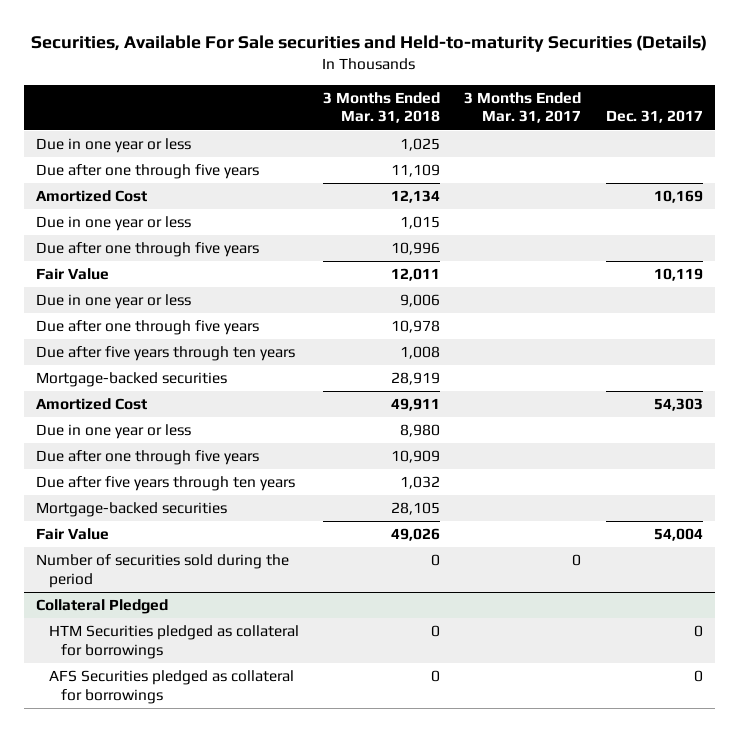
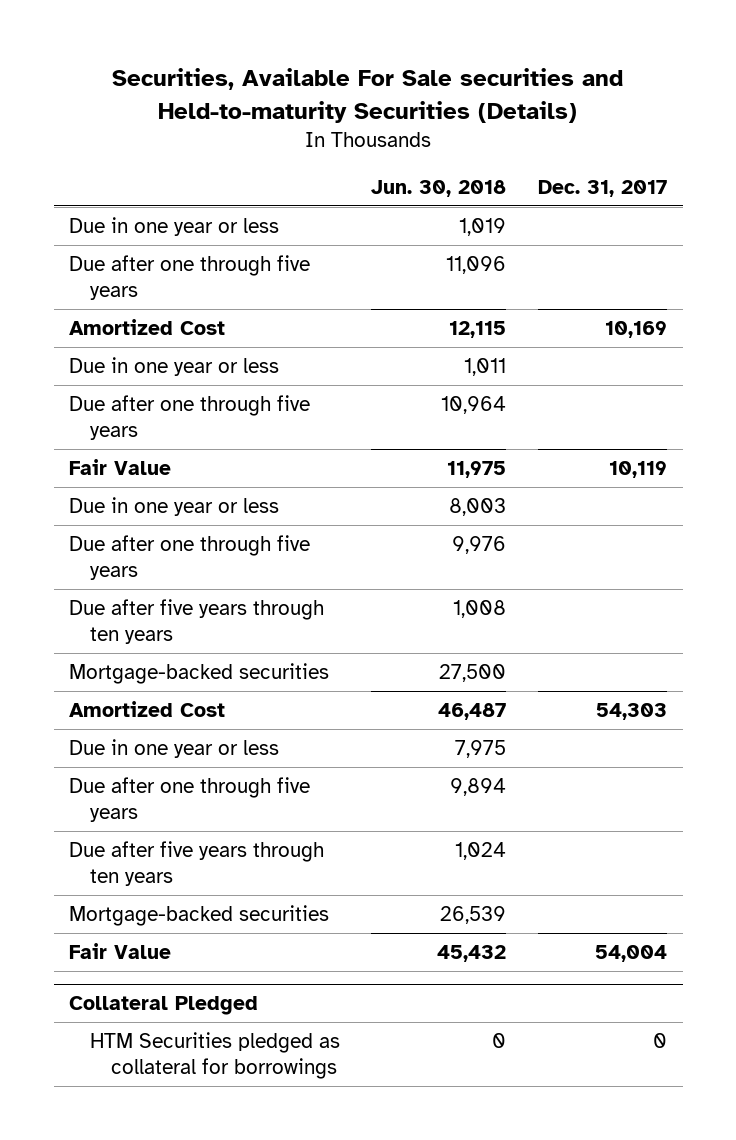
[322,92,440,124] 3 Months Ended Mar. 31, 2018 -> none
[464,92,582,124] 3 Months Ended Mar. 31, 2017 -> none
none -> [371,179,507,197] Jun. 30, 2018
[36,554,290,588] Number of securities sold during the period -> none
[48,670,294,704] AFS Securities pledged as collateral for borrowings -> none

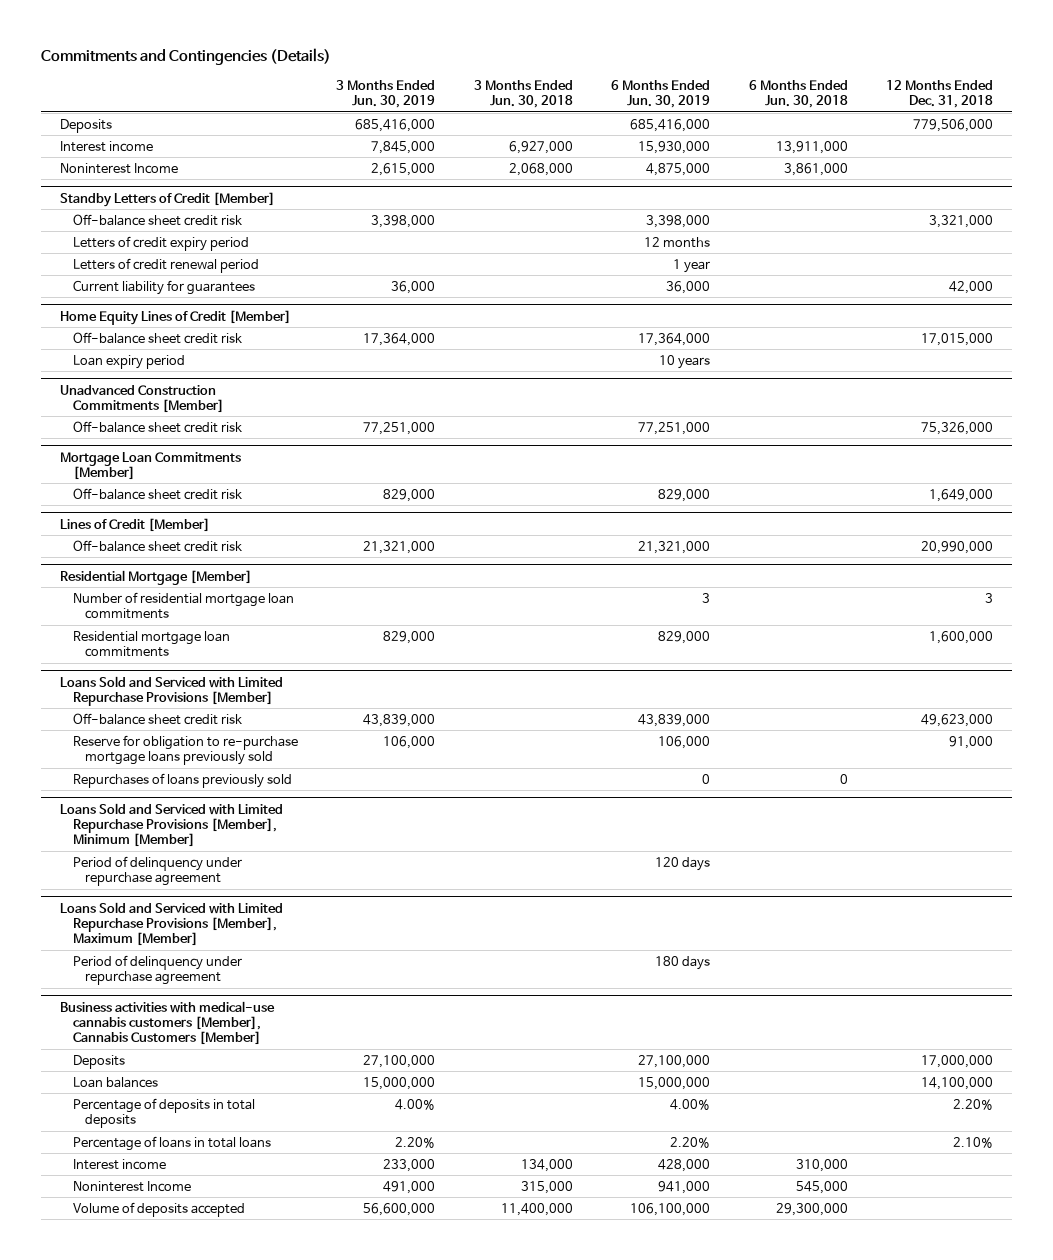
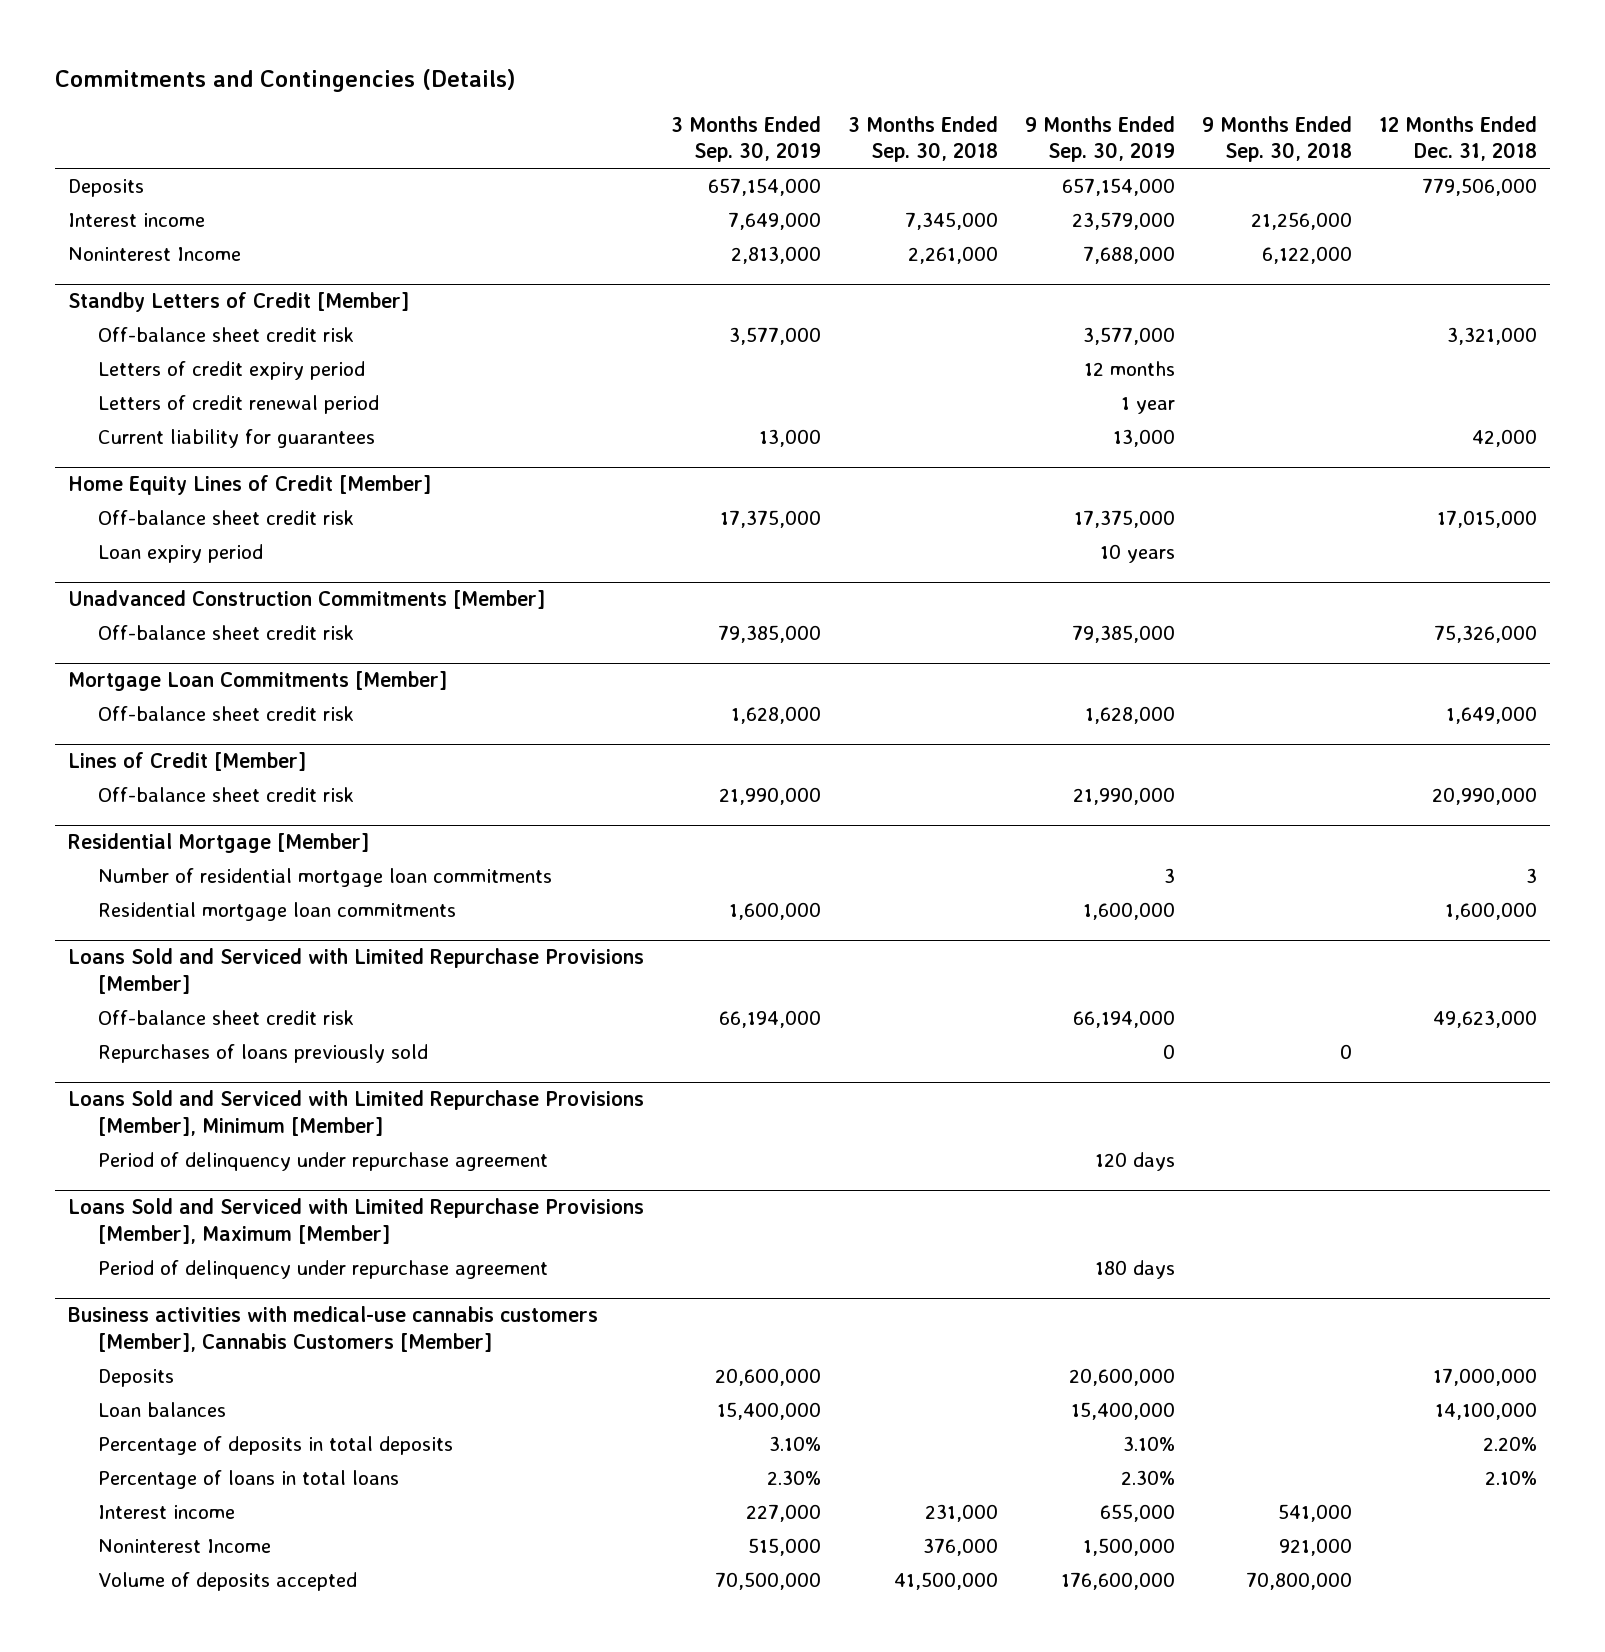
[336,79,436,109] 3 Months Ended Jun. 30, 2019 -> none
[473,79,573,109] 3 Months Ended Jun. 30, 2018 -> none
[611,79,711,109] 6 Months Ended Jun. 30, 2019 -> none
[748,79,848,109] 6 Months Ended Jun. 30, 2018 -> none
none -> [670,115,821,163] 3 Months Ended Sep. 30, 2019
none -> [847,115,998,163] 3 Months Ended Sep. 30, 2018
none -> [1024,115,1175,163] 9 Months Ended Sep. 30, 2019
none -> [1201,115,1352,163] 9 Months Ended Sep. 30, 2018
[72,734,298,766] Reserve for obligation to re-purchase mortgage loans previously sold -> none

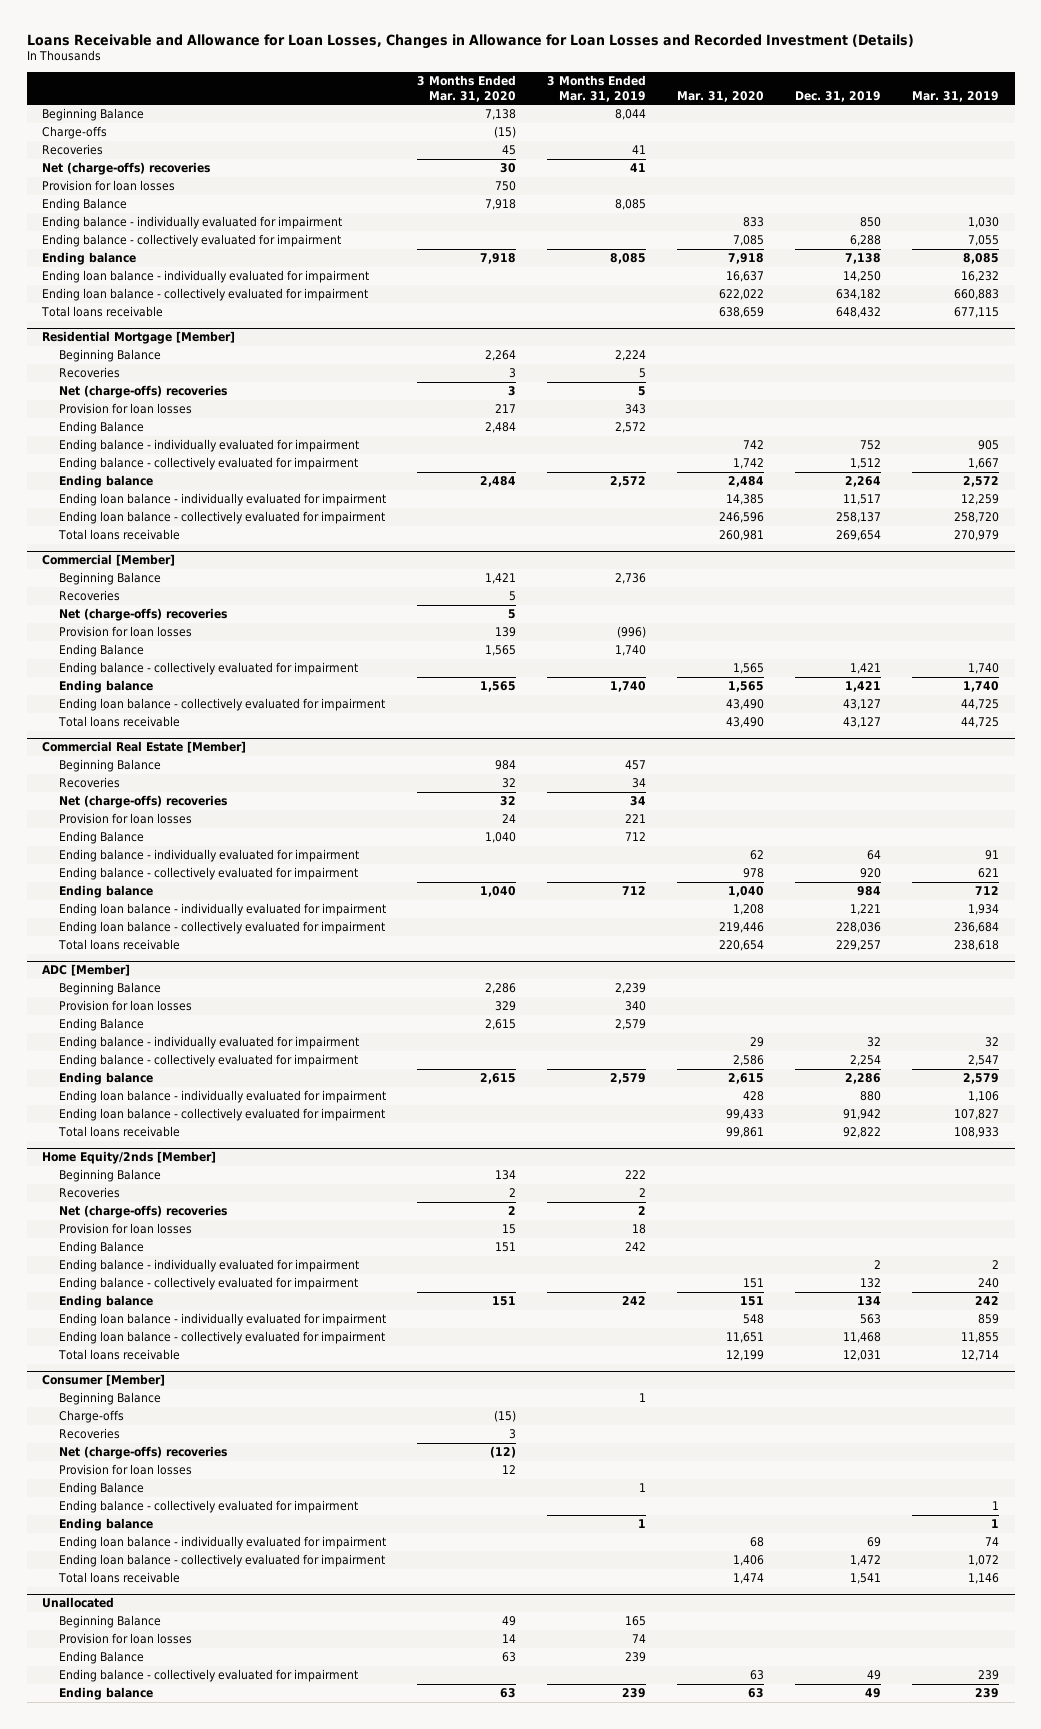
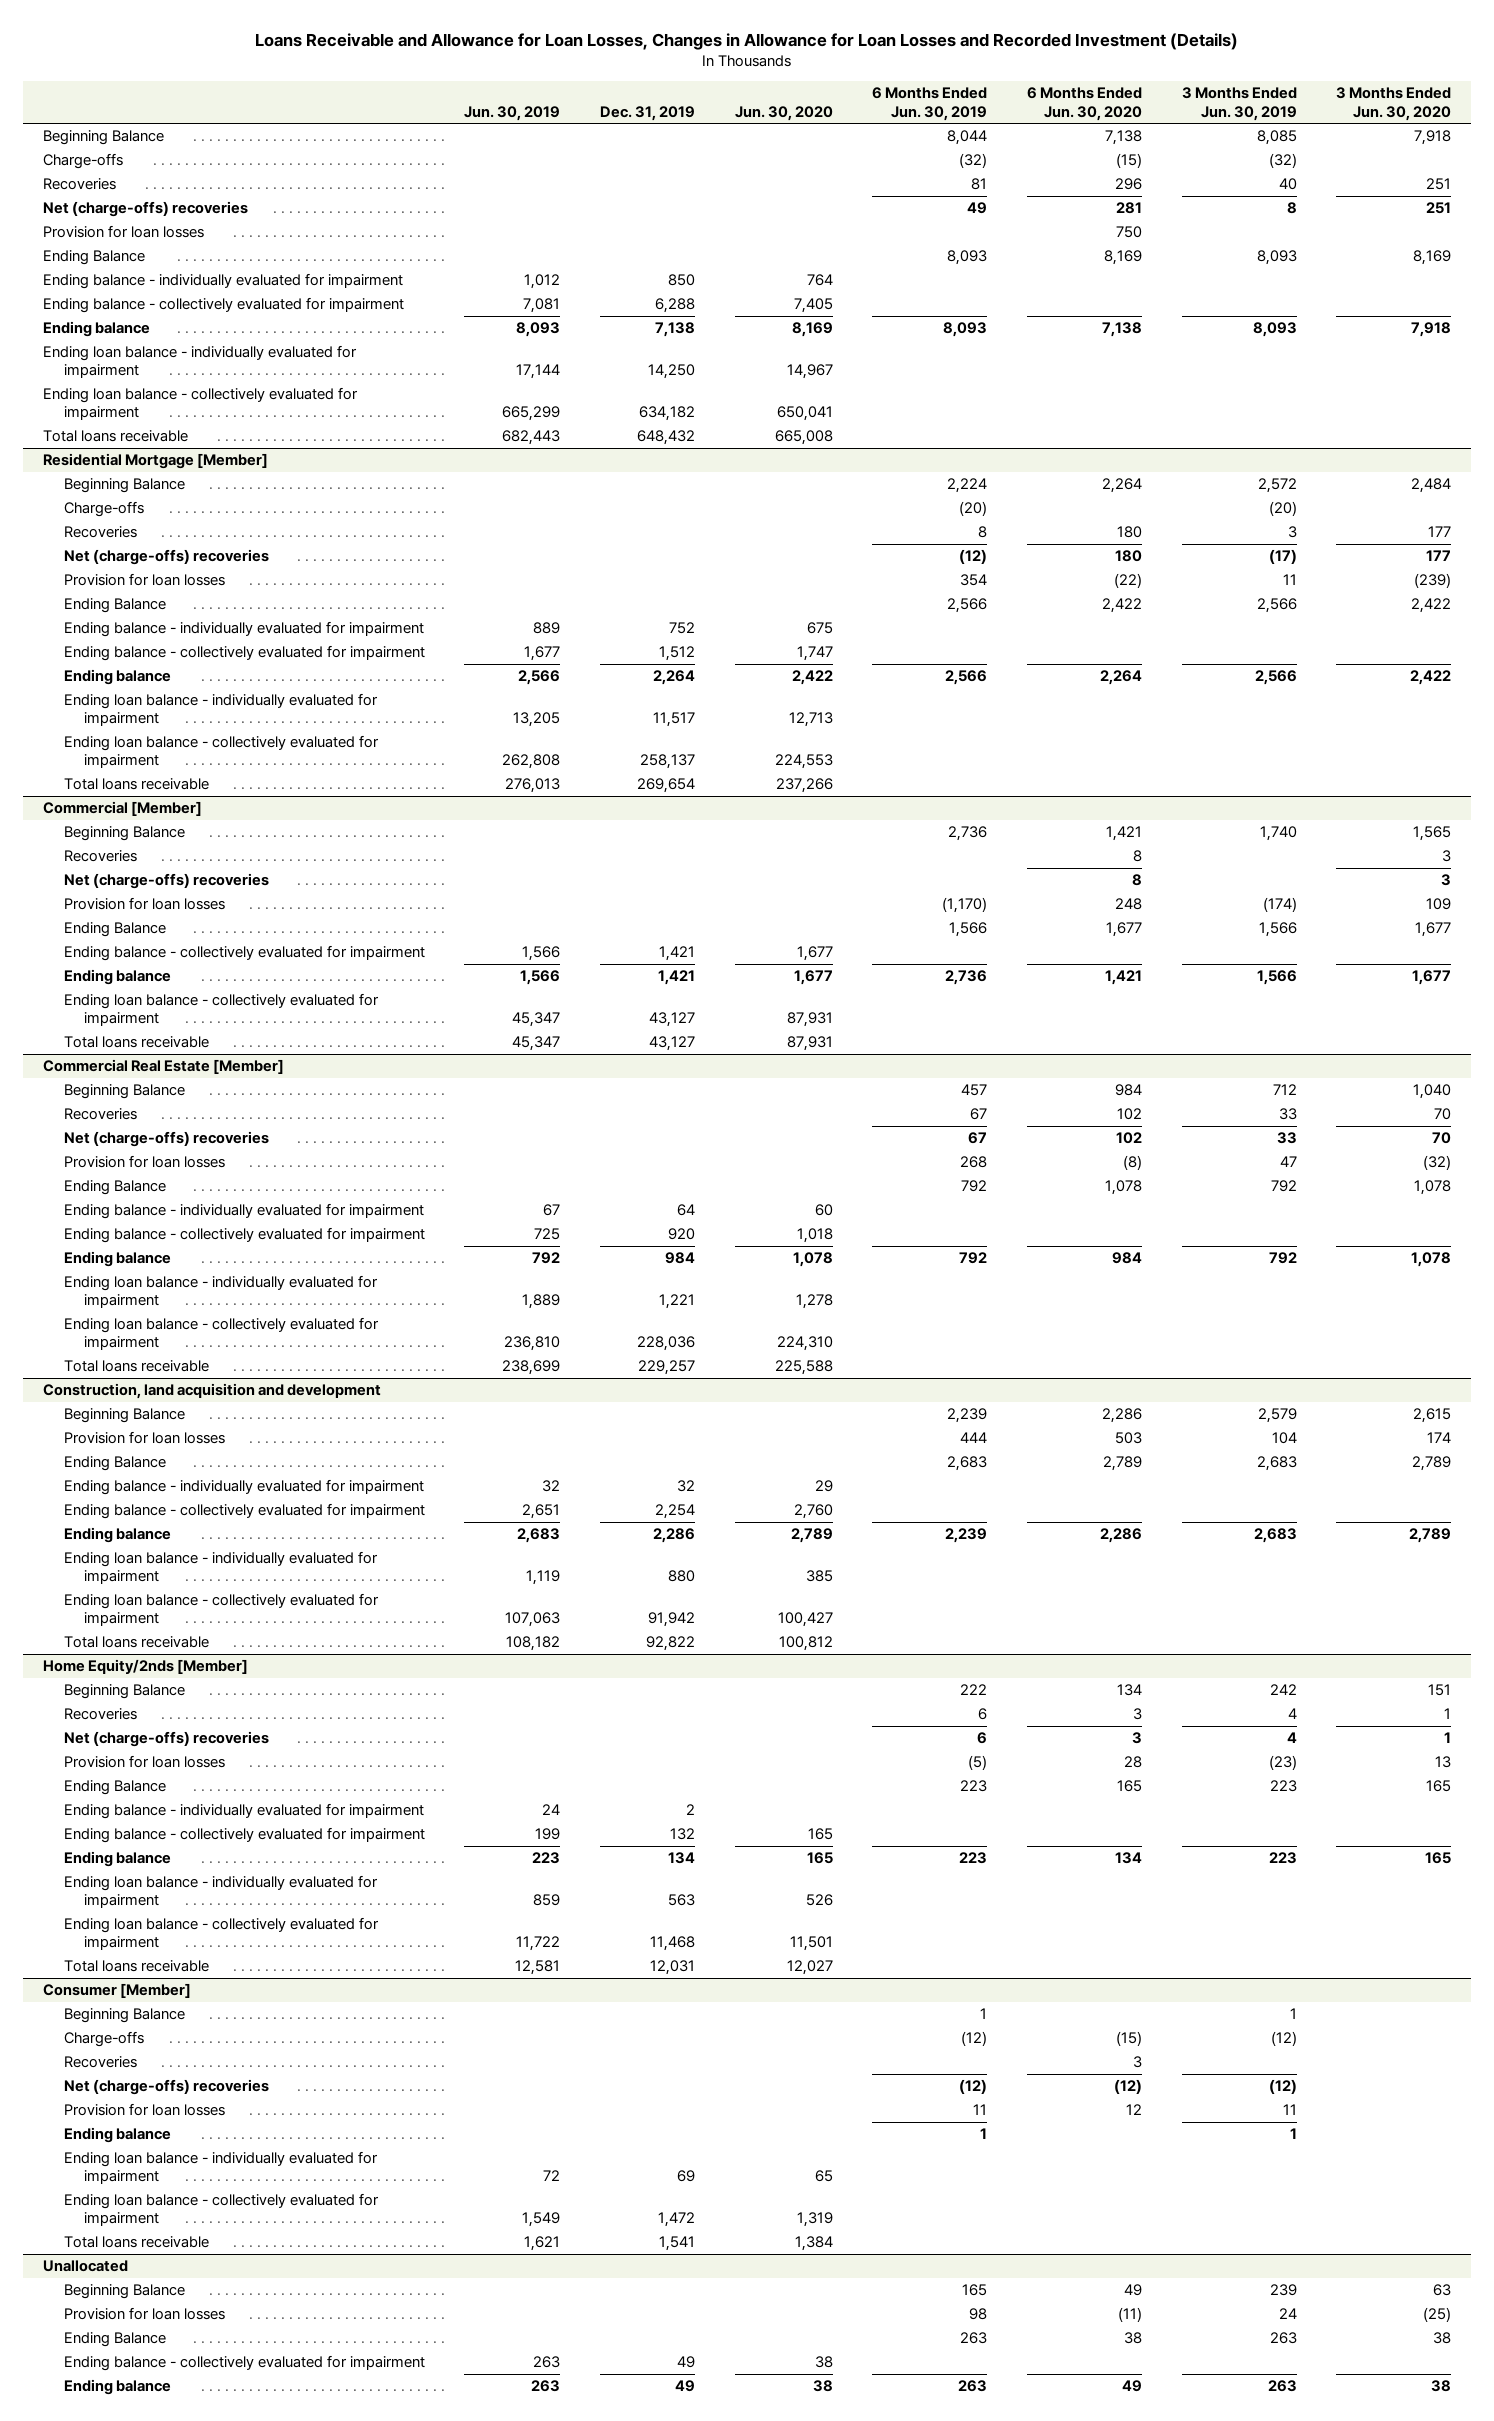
[416,75,516,102] 3 Months Ended Mar. 31, 2020 -> none
[546,75,646,102] 3 Months Ended Mar. 31, 2019 -> none
[676,90,764,102] Mar. 31, 2020 -> none
[911,90,999,102] Mar. 31, 2019 -> none
none -> [464,105,561,121] Jun. 30, 2019
none -> [734,105,833,121] Jun. 30, 2020
none -> [872,87,988,121] 6 Months Ended Jun. 30, 2019
none -> [1026,87,1142,121] 6 Months Ended Jun. 30, 2020
none -> [1181,87,1297,121] 3 Months Ended Jun. 30, 2019
none -> [1336,87,1452,121] 3 Months Ended Jun. 30, 2020
none -> [63,501,144,518] Charge-offs
[42,964,131,977] ADC [Member] -> [43,1383,382,1400] Construction, land acquisition and development
[58,1482,144,1496] Ending Balance -> none
[58,1500,358,1514] Ending balance - collectively evaluated for impairment -> none

